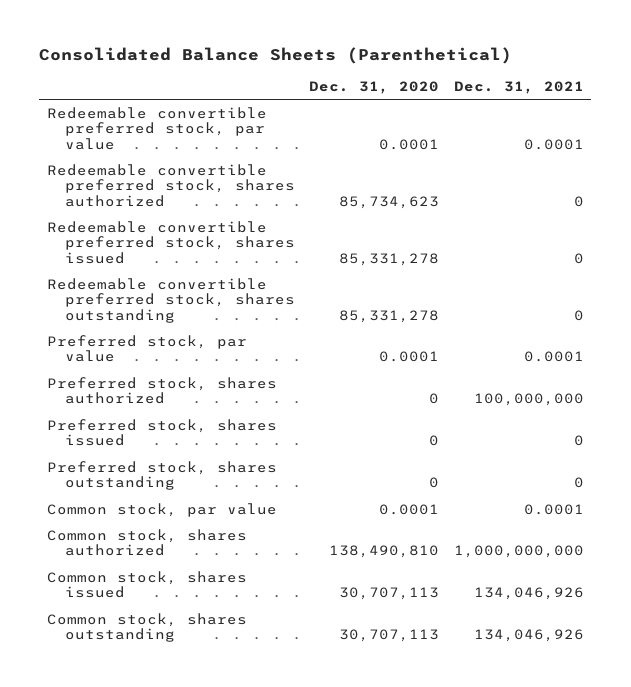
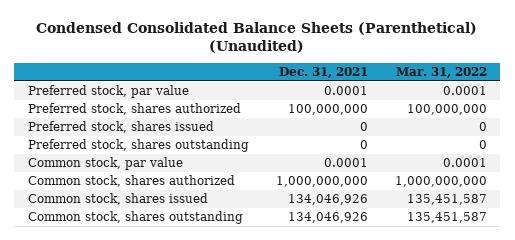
[39,47,513,65] Consolidated Balance Sheets (Parenthetical) -> [36,21,478,54] Condensed Consolidated Balance Sheets (Parenthetical) (Unaudited)
[309,81,440,95] Dec. 31, 2020 -> none
none -> [395,67,487,79] Mar. 31, 2022
[46,106,267,151] Redeemable convertible preferred stock, par value -> none
[46,163,295,208] Redeemable convertible preferred stock, shares authorized -> none
[46,220,295,265] Redeemable convertible preferred stock, shares issued -> none
[46,277,295,324] Redeemable convertible preferred stock, shares outstanding -> none

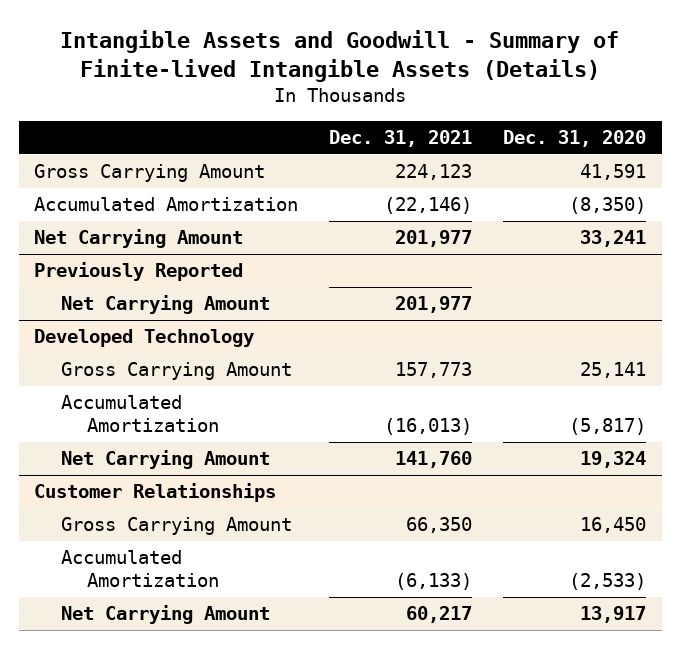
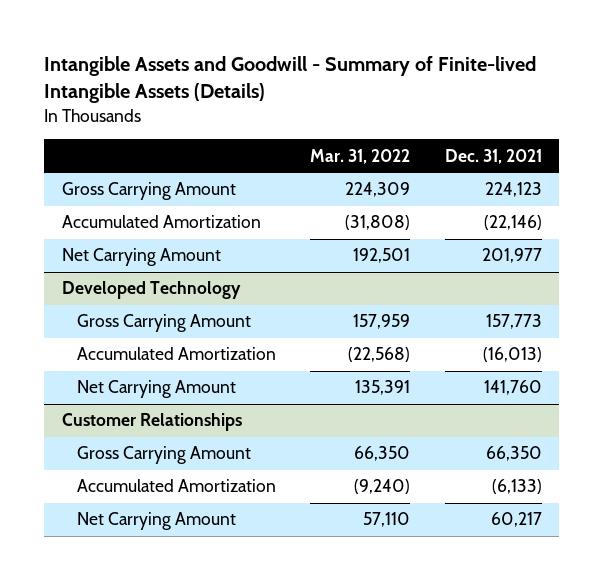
[503,130,647,148] Dec. 31, 2020 -> none
none -> [310,148,411,164] Mar. 31, 2022
[34,262,244,282] Previously Reported -> none
[60,295,270,315] Net Carrying Amount -> none

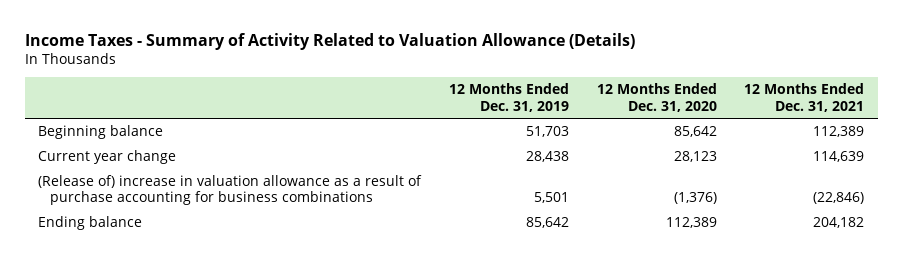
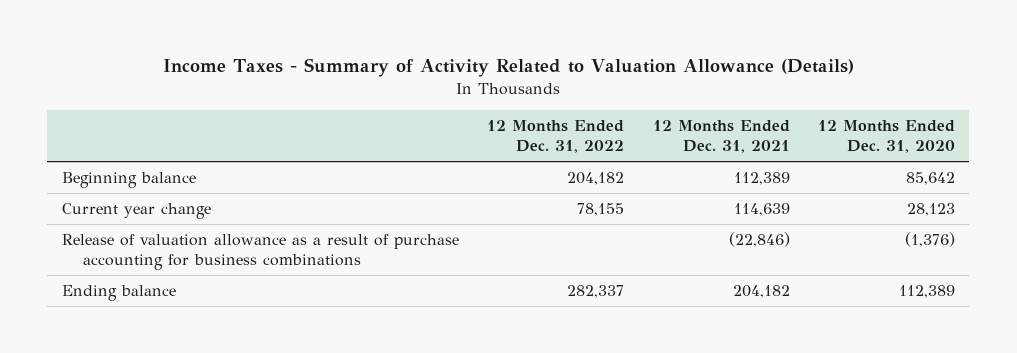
[449,83,570,112] 12 Months Ended Dec. 31, 2019 -> none
none -> [487,120,625,154] 12 Months Ended Dec. 31, 2022
[38,175,423,206] (Release of) increase in valuation allowance as a result of purchase accounting for business combinations -> [61,234,459,270] Release of valuation allowance as a result of purchase accounting for business combinations

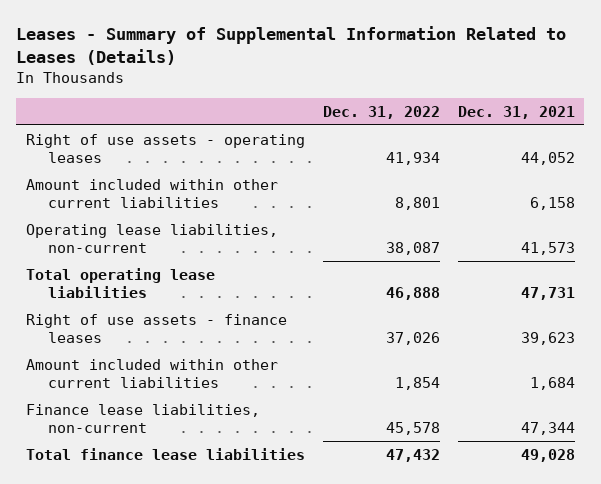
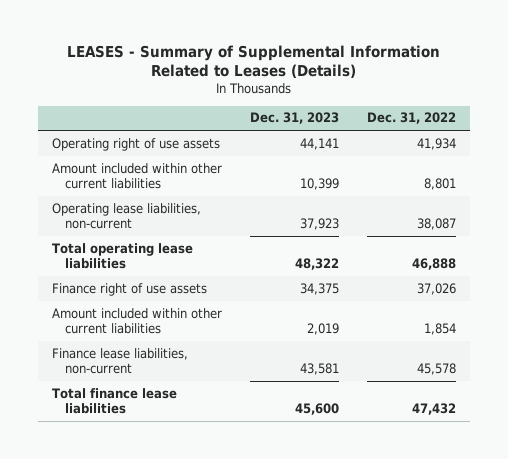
[16,25,567,66] Leases - Summary of Supplemental Information Related to Leases (Details) -> [66,44,440,79] LEASES - Summary of Supplemental Information Related to Leases (Details)
[458,106,576,120] Dec. 31, 2021 -> none
none -> [249,112,339,125] Dec. 31, 2023
[25,133,305,164] Right of use assets - operating leases -> [51,137,220,151] Operating right of use assets
[25,313,287,344] Right of use assets - finance leases -> [51,282,207,296] Finance right of use assets

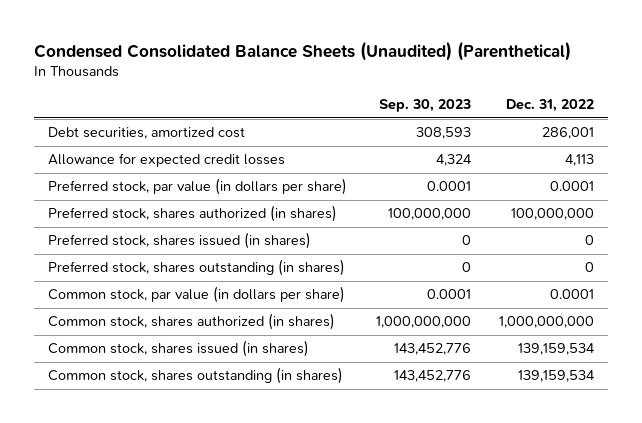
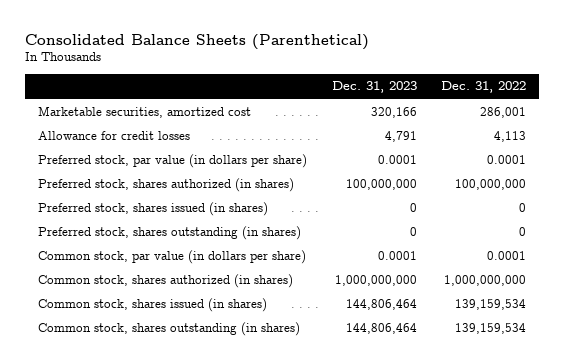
[33,40,571,61] Condensed Consolidated Balance Sheets (Unaudited) (Parenthetical) -> [25,33,370,50] Consolidated Balance Sheets (Parenthetical)
[378,99,471,113] Sep. 30, 2023 -> none
none -> [331,81,417,94] Dec. 31, 2023
[48,127,246,140] Debt securities, amortized cost -> [37,105,251,118] Marketable securities, amortized cost
[48,153,286,168] Allowance for expected credit losses -> [37,130,190,140] Allowance for credit losses

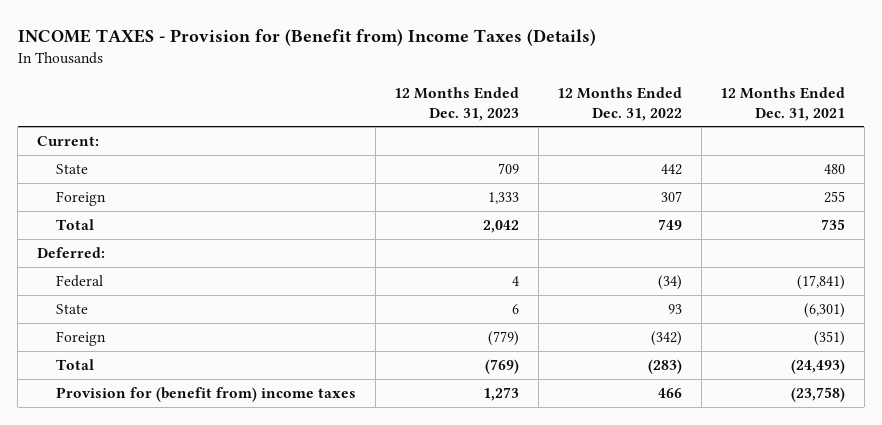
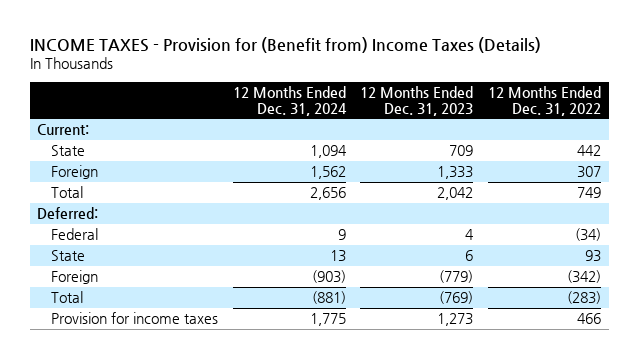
[720,87,846,121] 12 Months Ended Dec. 31, 2021 -> none
none -> [232,85,347,116] 12 Months Ended Dec. 31, 2024
[56,387,357,403] Provision for (benefit from) income taxes -> [50,312,218,325] Provision for income taxes

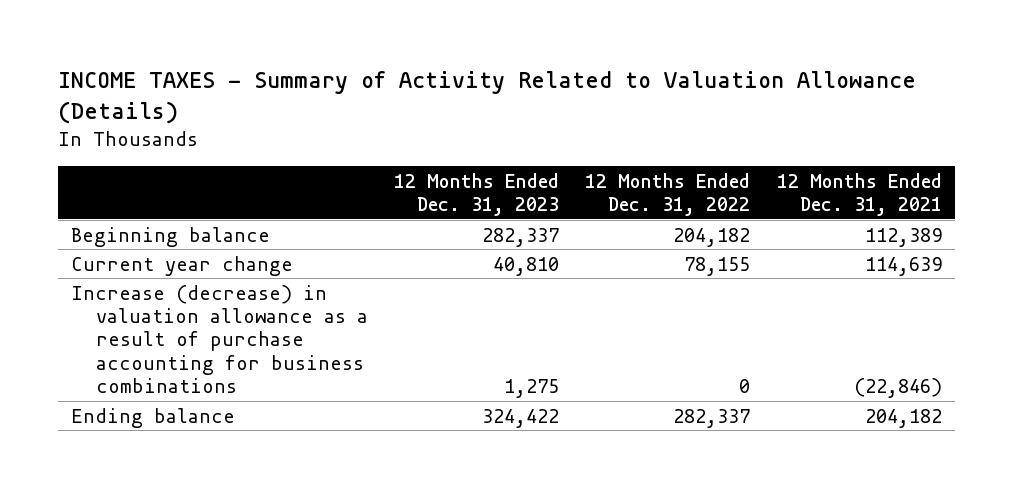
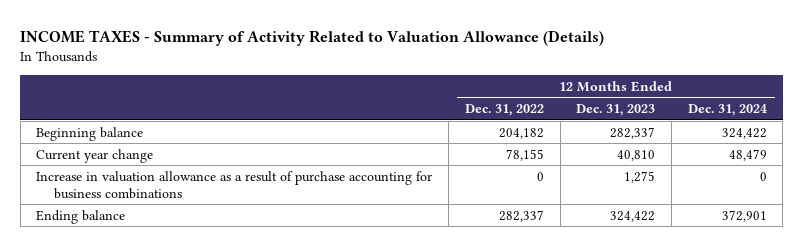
[776,172,942,217] 12 Months Ended Dec. 31, 2021 -> none
none -> [687,104,767,117] Dec. 31, 2024
[70,284,368,394] Increase (decrease) in valuation allowance as a result of purchase accounting for business combinations -> [36,170,433,199] Increase in valuation allowance as a result of purchase accounting for business combinations

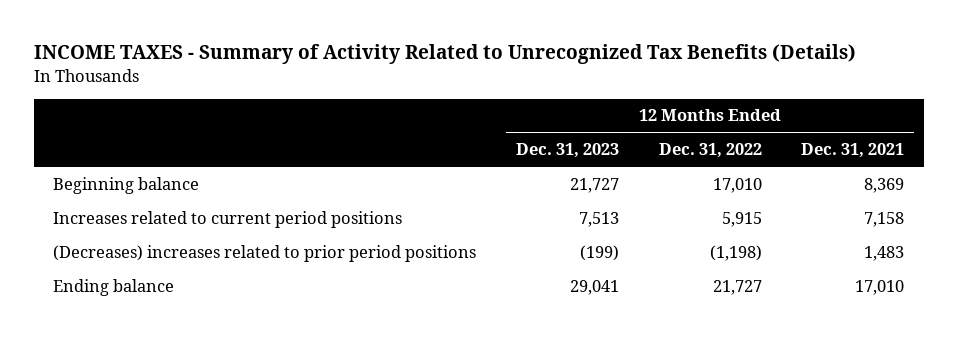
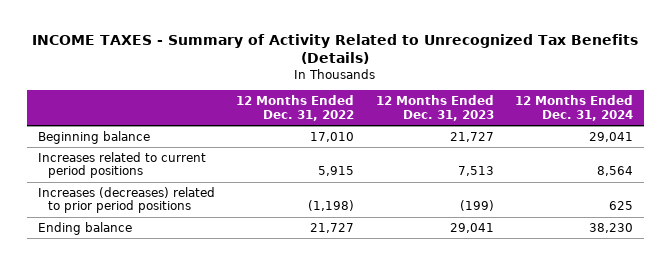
[801,143,905,159] Dec. 31, 2021 -> none
none -> [515,95,634,121] 12 Months Ended Dec. 31, 2024
[53,244,477,262] (Decreases) increases related to prior period positions -> [37,186,215,214] Increases (decreases) related to prior period positions

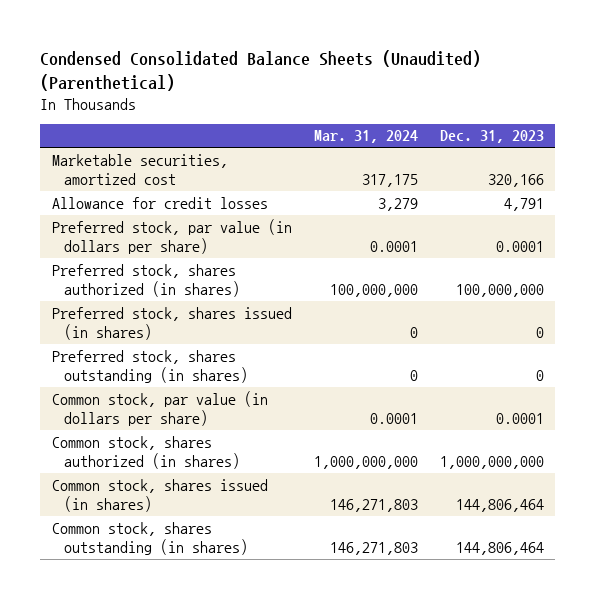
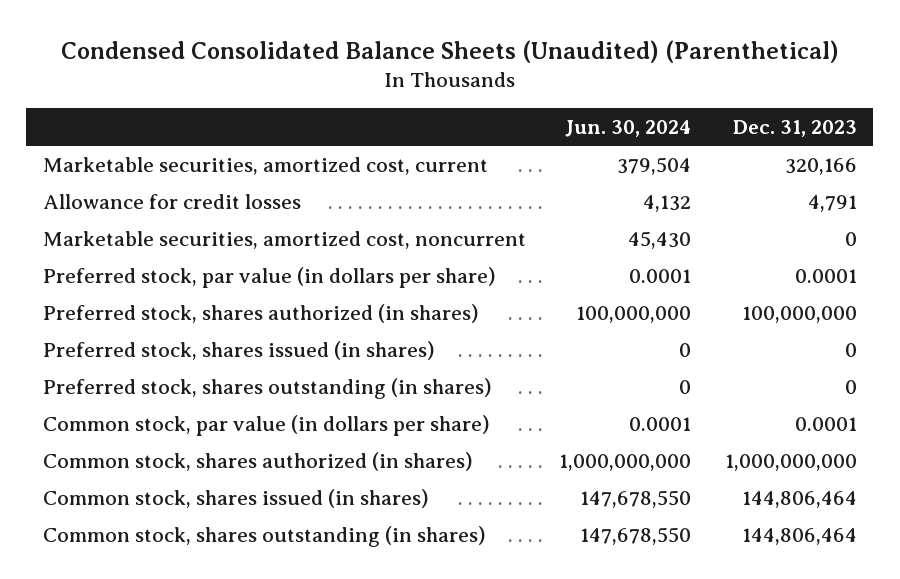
[313,130,418,144] Mar. 31, 2024 -> none
none -> [565,119,692,137] Jun. 30, 2024
[51,153,228,185] Marketable securities, amortized cost -> [42,156,488,175] Marketable securities, amortized cost, current
none -> [42,230,526,249] Marketable securities, amortized cost, noncurrent

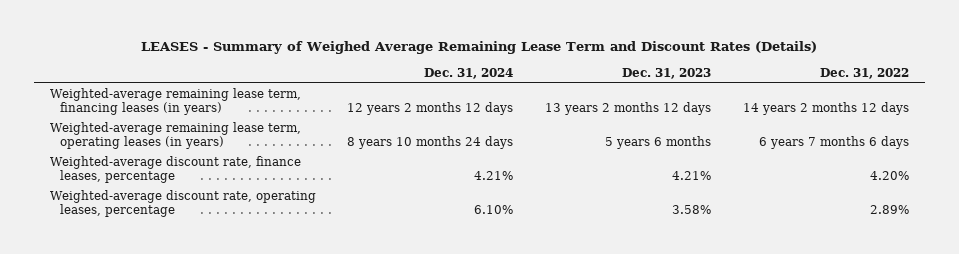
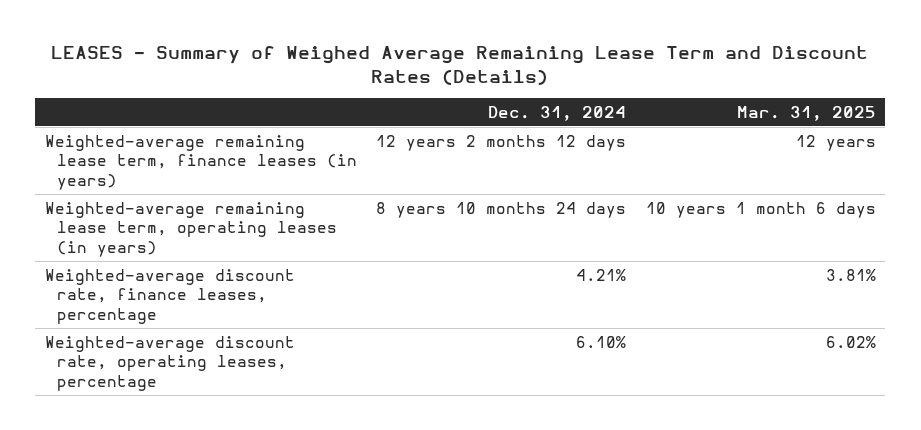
[622,67,712,79] Dec. 31, 2023 -> none
[819,67,909,79] Dec. 31, 2022 -> none
none -> [736,105,876,121] Mar. 31, 2025
[49,88,301,116] Weighted-average remaining lease term, financing leases (in years) -> [44,134,358,191] Weighted-average remaining lease term, finance leases (in years)

